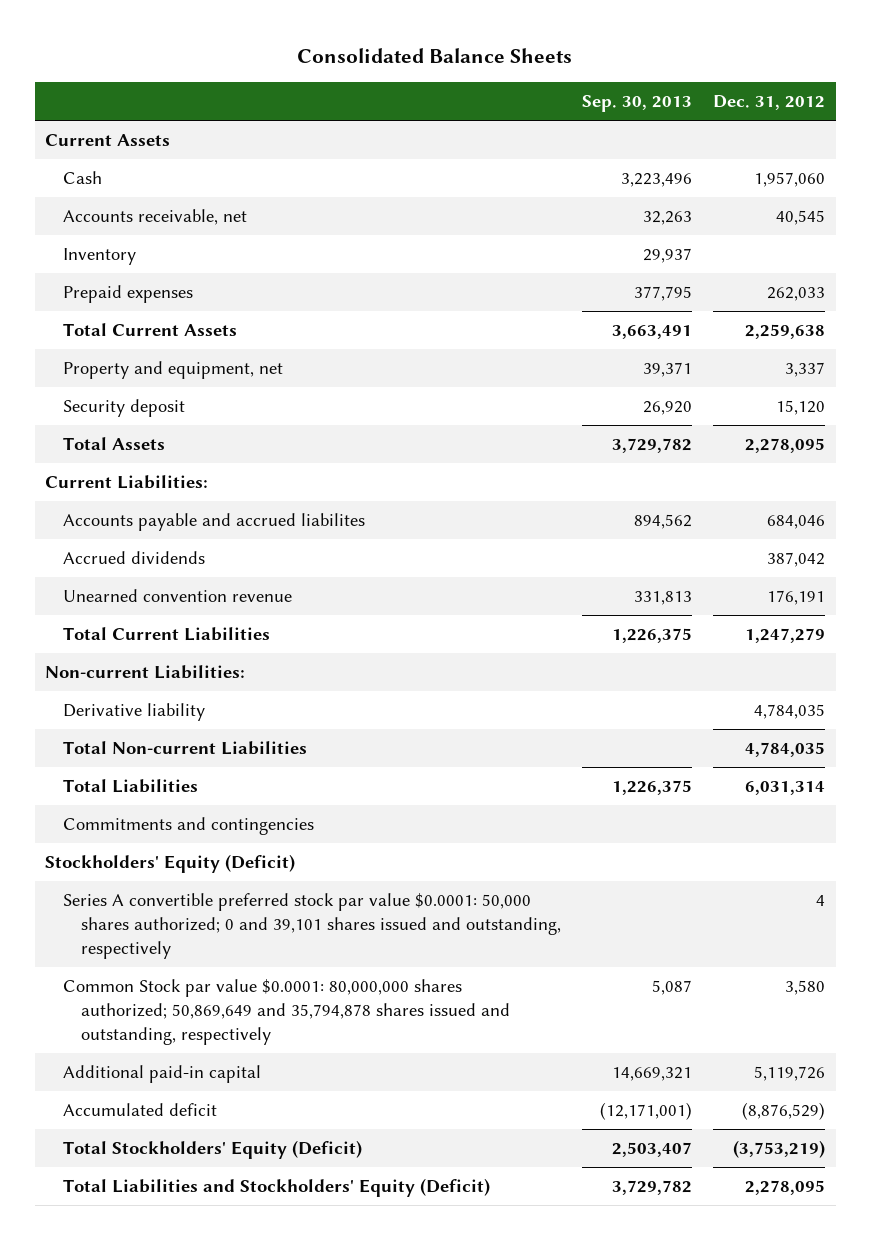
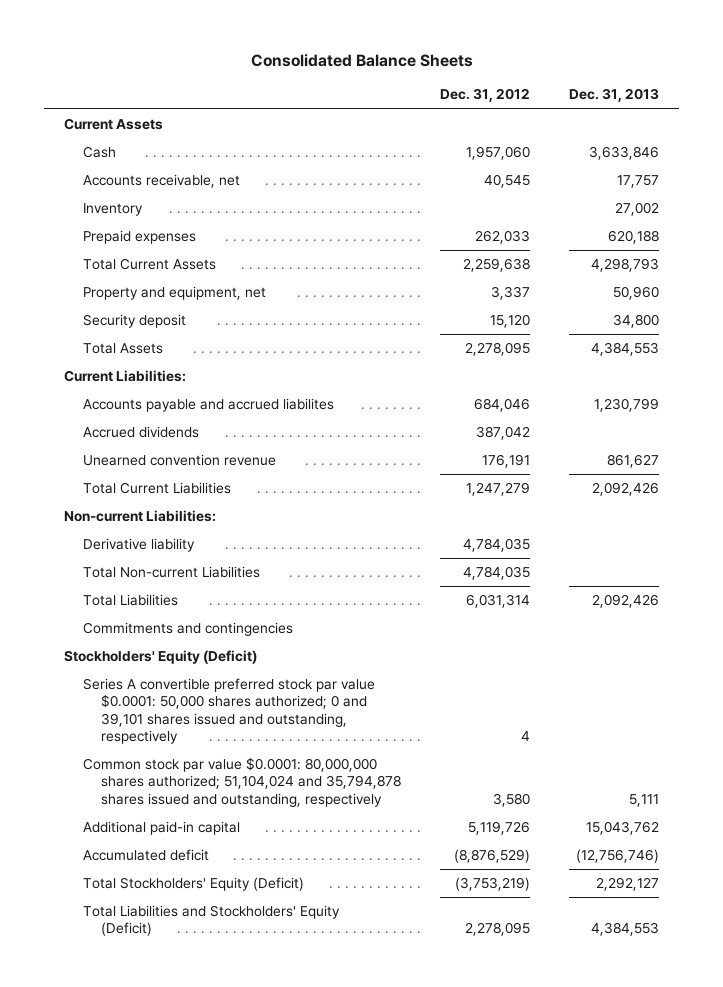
[582,95,693,113] Sep. 30, 2013 -> none
none -> [569,88,660,103] Dec. 31, 2013
[63,979,510,1045] Common Stock par value $0.0001: 80,000,000 shares authorized; 50,869,649 and 35,794,878 shares issued and outstanding, respectively -> [82,757,402,807] Common stock par value $0.0001: 80,000,000 shares authorized; 51,104,024 and 35,794,878 shares issued and outstanding, respectively

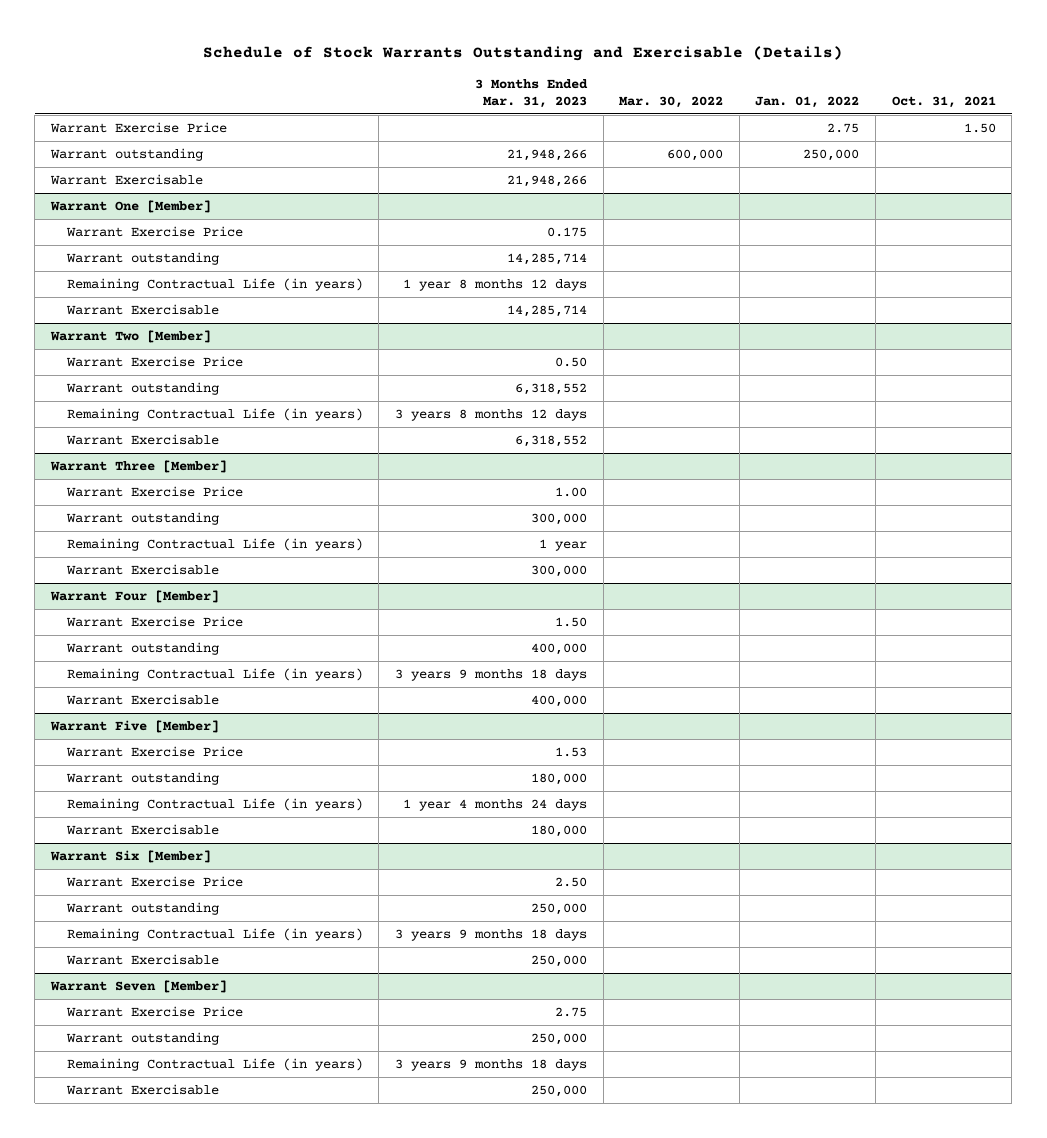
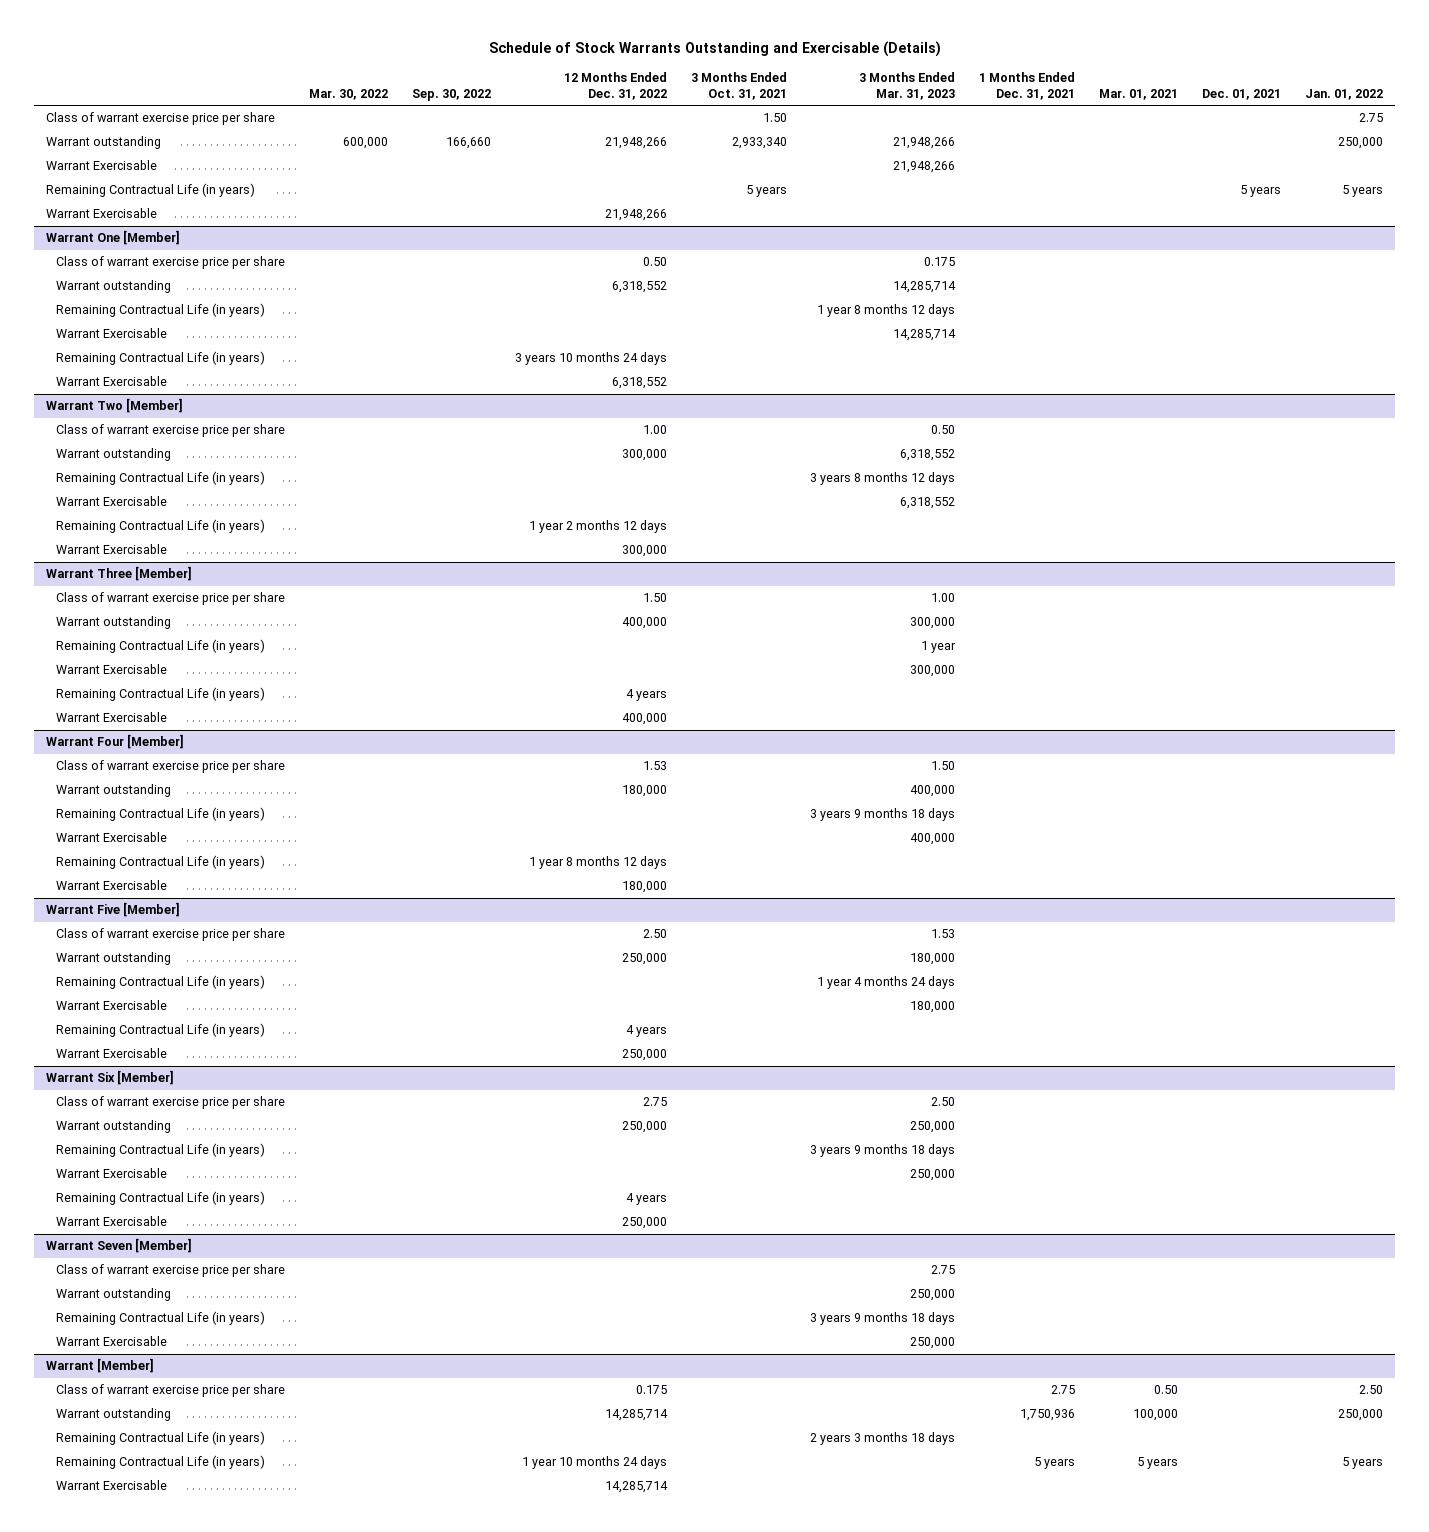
[891,95,996,108] Oct. 31, 2021 -> none
none -> [411,88,491,101] Sep. 30, 2022
none -> [563,72,667,100] 12 Months Ended Dec. 31, 2022
none -> [690,72,787,100] 3 Months Ended Oct. 31, 2021
none -> [979,72,1076,100] 1 Months Ended Dec. 31, 2021
none -> [1099,88,1179,100] Mar. 01, 2021
none -> [1202,88,1282,100] Dec. 01, 2021
[50,122,228,134] Warrant Exercise Price -> [46,112,276,126] Class of warrant exercise price per share
none -> [46,183,256,198] Remaining Contractual Life (in years)
none -> [46,208,158,219] Warrant Exercisable
[65,226,243,238] Warrant Exercise Price -> [55,256,285,270] Class of warrant exercise price per share
none -> [55,351,265,366] Remaining Contractual Life (in years)
none -> [55,376,167,387] Warrant Exercisable
[65,356,243,368] Warrant Exercise Price -> [55,424,285,438] Class of warrant exercise price per share
none -> [55,519,265,534] Remaining Contractual Life (in years)
none -> [55,544,167,555] Warrant Exercisable
[65,486,243,498] Warrant Exercise Price -> [55,592,285,606] Class of warrant exercise price per share
none -> [55,687,265,702] Remaining Contractual Life (in years)
none -> [55,712,167,723] Warrant Exercisable
[65,616,243,628] Warrant Exercise Price -> [55,760,285,774] Class of warrant exercise price per share
none -> [55,855,265,870] Remaining Contractual Life (in years)
none -> [55,880,167,891] Warrant Exercisable
[65,746,243,758] Warrant Exercise Price -> [55,928,285,942] Class of warrant exercise price per share
none -> [55,1023,265,1038] Remaining Contractual Life (in years)
none -> [55,1048,167,1059] Warrant Exercisable
[65,876,243,888] Warrant Exercise Price -> [55,1096,285,1110] Class of warrant exercise price per share
none -> [55,1191,265,1206] Remaining Contractual Life (in years)
none -> [55,1216,167,1227] Warrant Exercisable
[65,1006,243,1018] Warrant Exercise Price -> [55,1264,285,1278] Class of warrant exercise price per share
none -> [46,1358,155,1374] Warrant [Member]
none -> [55,1384,285,1398] Class of warrant exercise price per share
none -> [55,1408,171,1422] Warrant outstanding
none -> [55,1431,265,1446] Remaining Contractual Life (in years)
none -> [55,1455,265,1470] Remaining Contractual Life (in years)
none -> [55,1480,167,1491] Warrant Exercisable

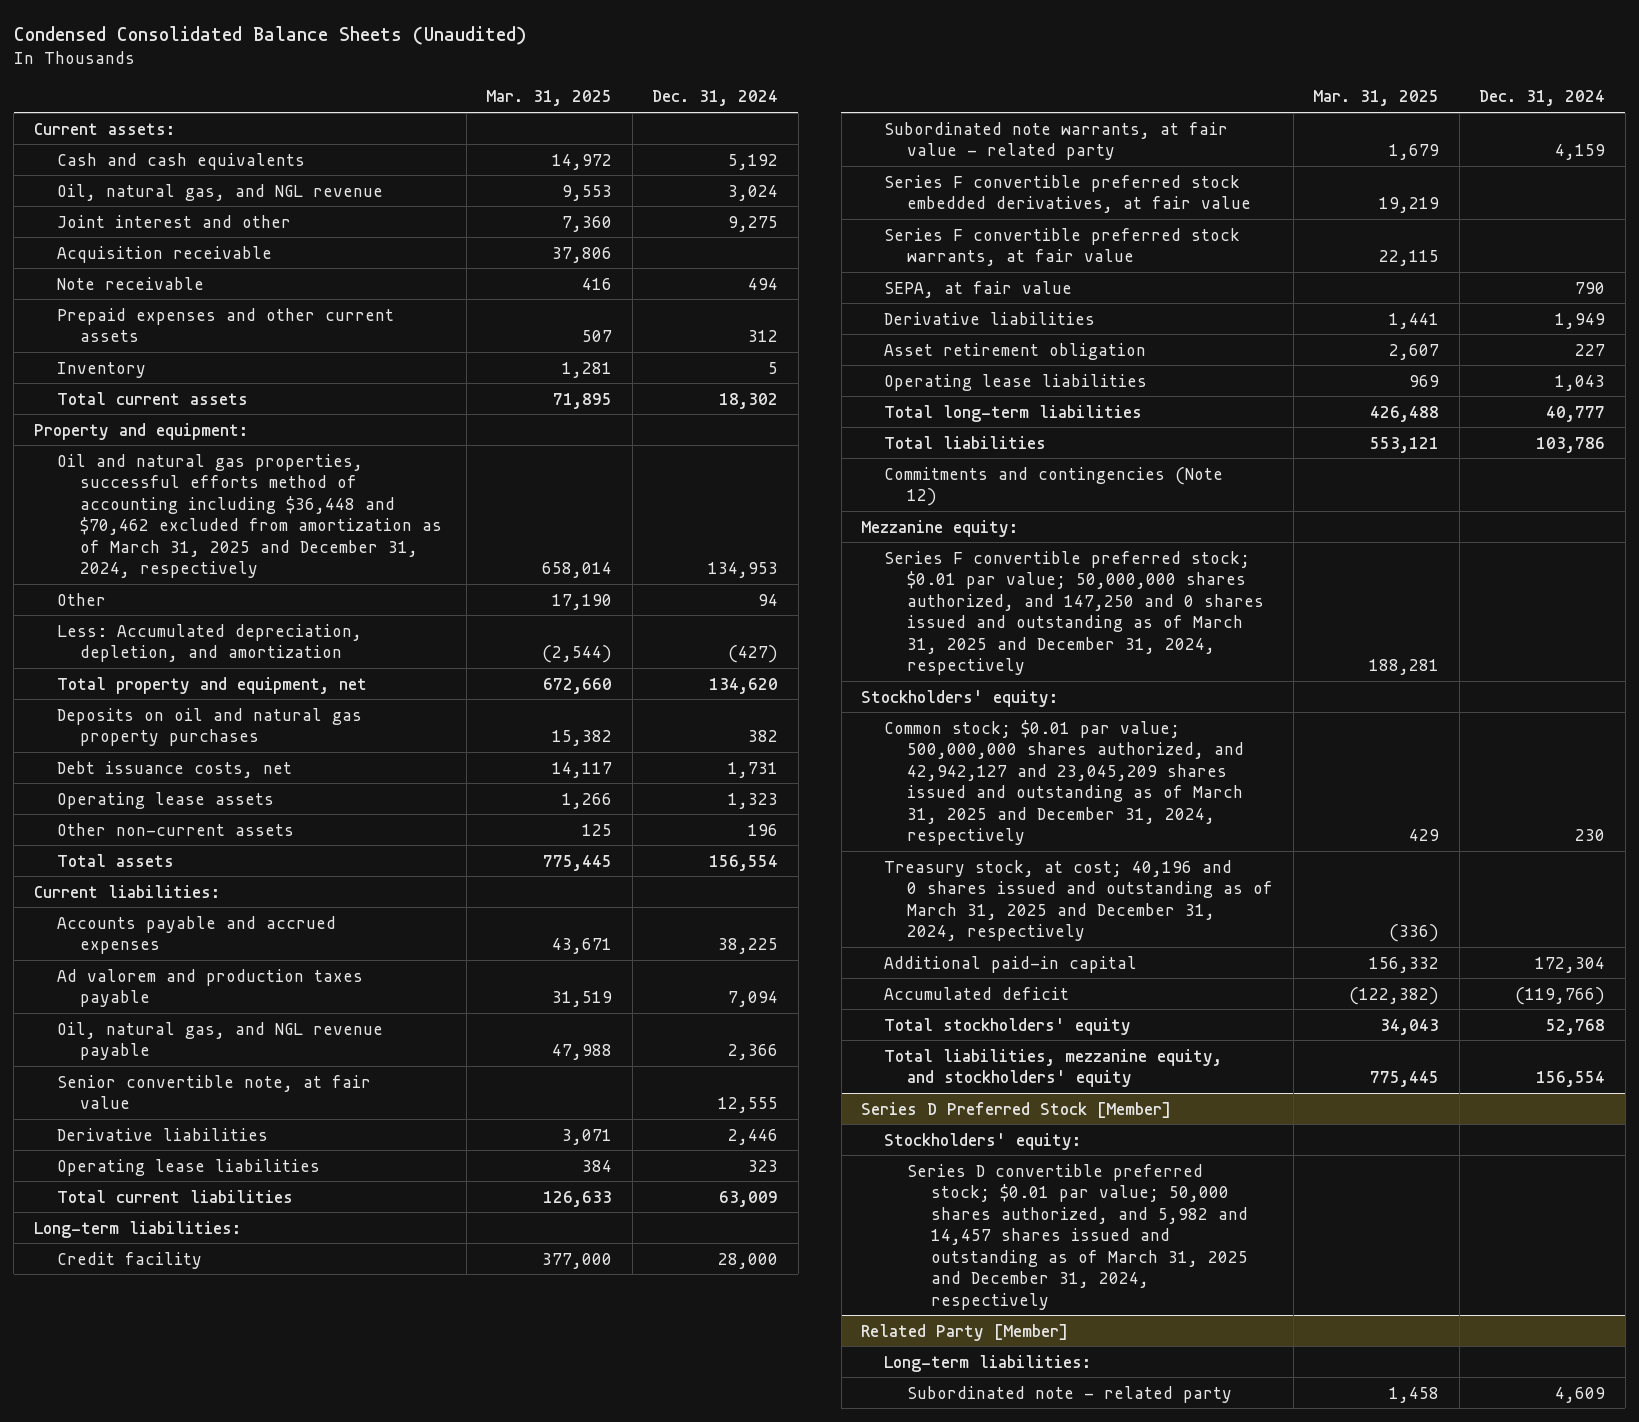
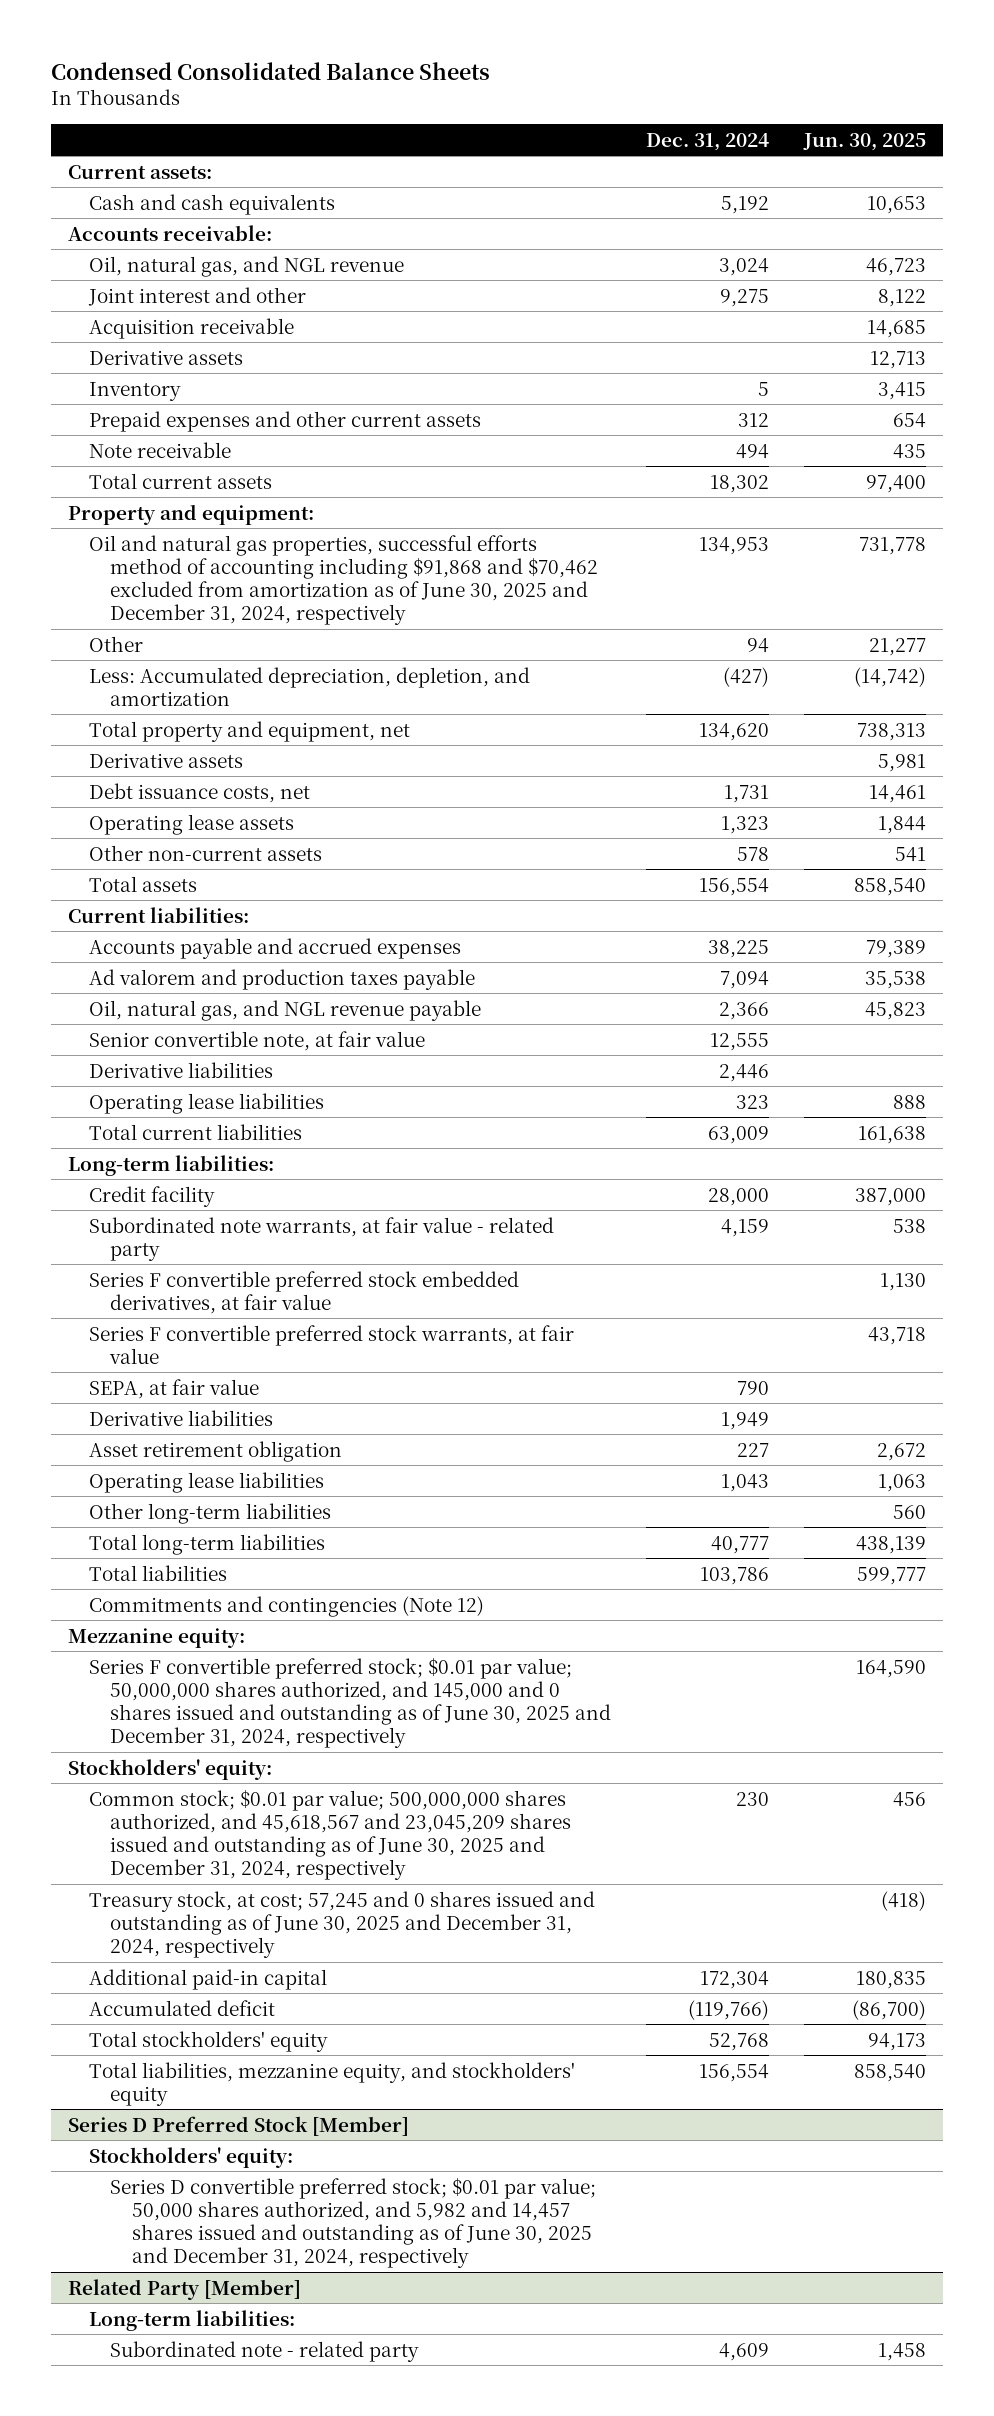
[13,25,527,45] Condensed Consolidated Balance Sheets (Unaudited) -> [50,61,490,80] Condensed Consolidated Balance Sheets
[486,90,613,107] Mar. 31, 2025 -> none
none -> [802,132,926,151] Jun. 30, 2025
none -> [67,224,272,241] Accounts receivable:
none -> [89,349,244,365] Derivative assets
[57,307,395,343] Prepaid expenses and other current assets -> [89,410,482,432] Prepaid expenses and other current assets
[57,276,205,290] Note receivable -> [89,441,232,458] Note receivable
[57,453,443,579] Oil and natural gas properties, successful efforts method of accounting including $36,448 and $70,462 excluded from amortization as of March 31, 2025 and December 31, 2024, respectively -> [89,534,599,625] Oil and natural gas properties, successful efforts method of accounting including $91,868 and $70,462 excluded from amortization as of June 30, 2025 and December 31, 2024, respectively
[57,707,363,747] Deposits on oil and natural gas property purchases -> none
none -> [89,752,244,768] Derivative assets
[748,823,779,836] 196 -> [737,846,770,861] 578
none -> [89,1502,332,1524] Other long-term liabilities
[884,550,1265,676] Series F convertible preferred stock; $0.01 par value; 50,000,000 shares authorized, and 147,250 and 0 shares issued and outstanding as of March 31, 2025 and December 31, 2024, respectively -> [89,1657,612,1748] Series F convertible preferred stock; $0.01 par value; 50,000,000 shares authorized, and 145,000 and 0 shares issued and outstanding as of June 30, 2025 and December 31, 2024, respectively
[884,719,1245,846] Common stock; $0.01 par value; 500,000,000 shares authorized, and 42,942,127 and 23,045,209 shares issued and outstanding as of March 31, 2025 and December 31, 2024, respectively -> [89,1789,572,1880] Common stock; $0.01 par value; 500,000,000 shares authorized, and 45,618,567 and 23,045,209 shares issued and outstanding as of June 30, 2025 and December 31, 2024, respectively
[884,859,1274,942] Treasury stock, at cost; 40,196 and 0 shares issued and outstanding as of March 31, 2025 and December 31, 2024, respectively -> [89,1890,596,1958] Treasury stock, at cost; 57,245 and 0 shares issued and outstanding as of June 30, 2025 and December 31, 2024, respectively
[907,1163,1248,1310] Series D convertible preferred stock; $0.01 par value; 50,000 shares authorized, and 5,982 and 14,457 shares issued and outstanding as of March 31, 2025 and December 31, 2024, respectively -> [110,2177,597,2268] Series D convertible preferred stock; $0.01 par value; 50,000 shares authorized, and 5,982 and 14,457 shares issued and outstanding as of June 30, 2025 and December 31, 2024, respectively

